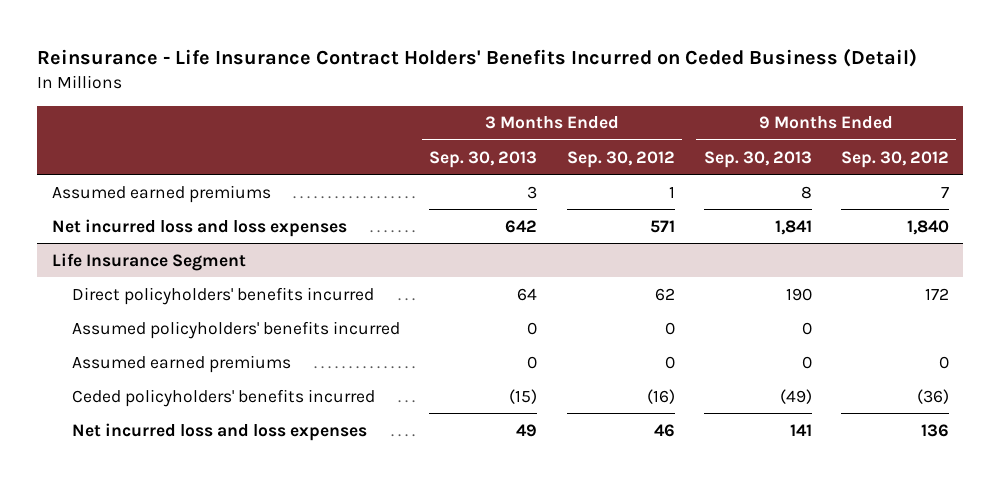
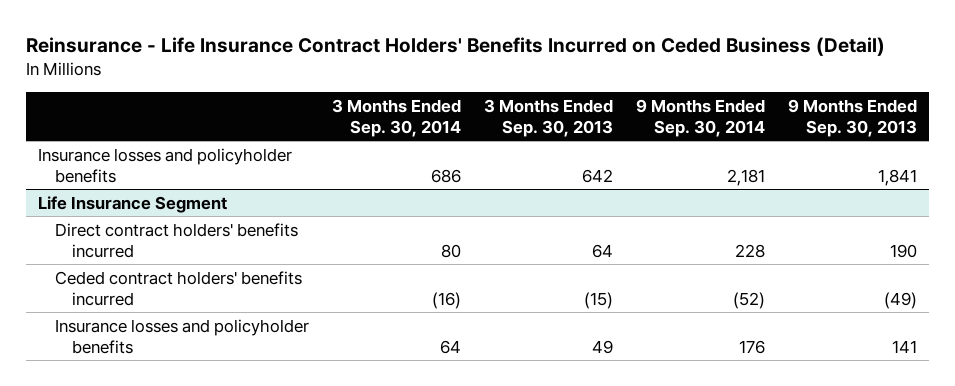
[566,150,675,168] Sep. 30, 2012 -> none
[840,150,949,168] Sep. 30, 2012 -> none
none -> [331,98,461,137] 3 Months Ended Sep. 30, 2014
none -> [636,98,766,137] 9 Months Ended Sep. 30, 2014
[51,184,271,203] Assumed earned premiums -> none
[51,218,347,237] Net incurred loss and loss expenses -> [37,147,292,183] Insurance losses and policyholder benefits
[72,320,401,339] Assumed policyholders' benefits incurred -> none
[72,354,292,373] Assumed earned premiums -> none
[72,286,375,305] Direct policyholders' benefits incurred -> [54,222,298,258] Direct contract holders' benefits incurred
[72,388,376,407] Ceded policyholders' benefits incurred -> [54,270,302,306] Ceded contract holders' benefits incurred
[72,422,368,441] Net incurred loss and loss expenses -> [54,318,309,354] Insurance losses and policyholder benefits

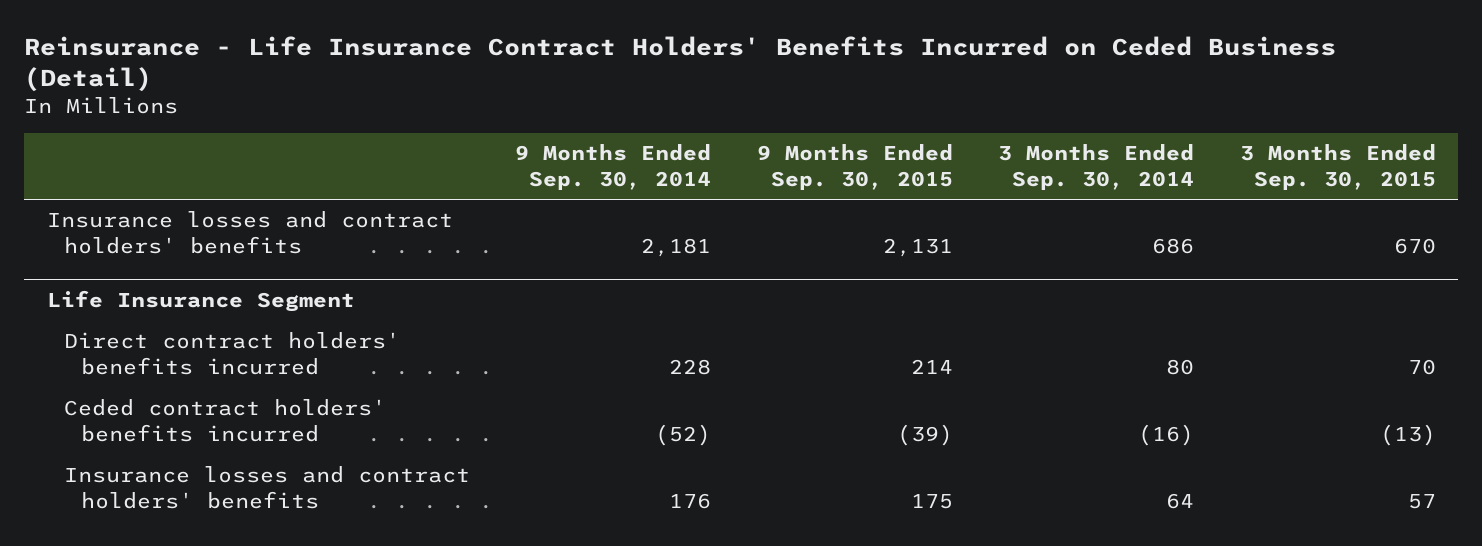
[483,98,613,137] 3 Months Ended Sep. 30, 2013 -> none
[788,98,918,137] 9 Months Ended Sep. 30, 2013 -> none
none -> [756,144,953,190] 9 Months Ended Sep. 30, 2015
none -> [1239,144,1436,190] 3 Months Ended Sep. 30, 2015
[37,147,292,183] Insurance losses and policyholder benefits -> [46,211,453,255] Insurance losses and contract holders' benefits
[54,318,309,354] Insurance losses and policyholder benefits -> [63,466,470,510] Insurance losses and contract holders' benefits

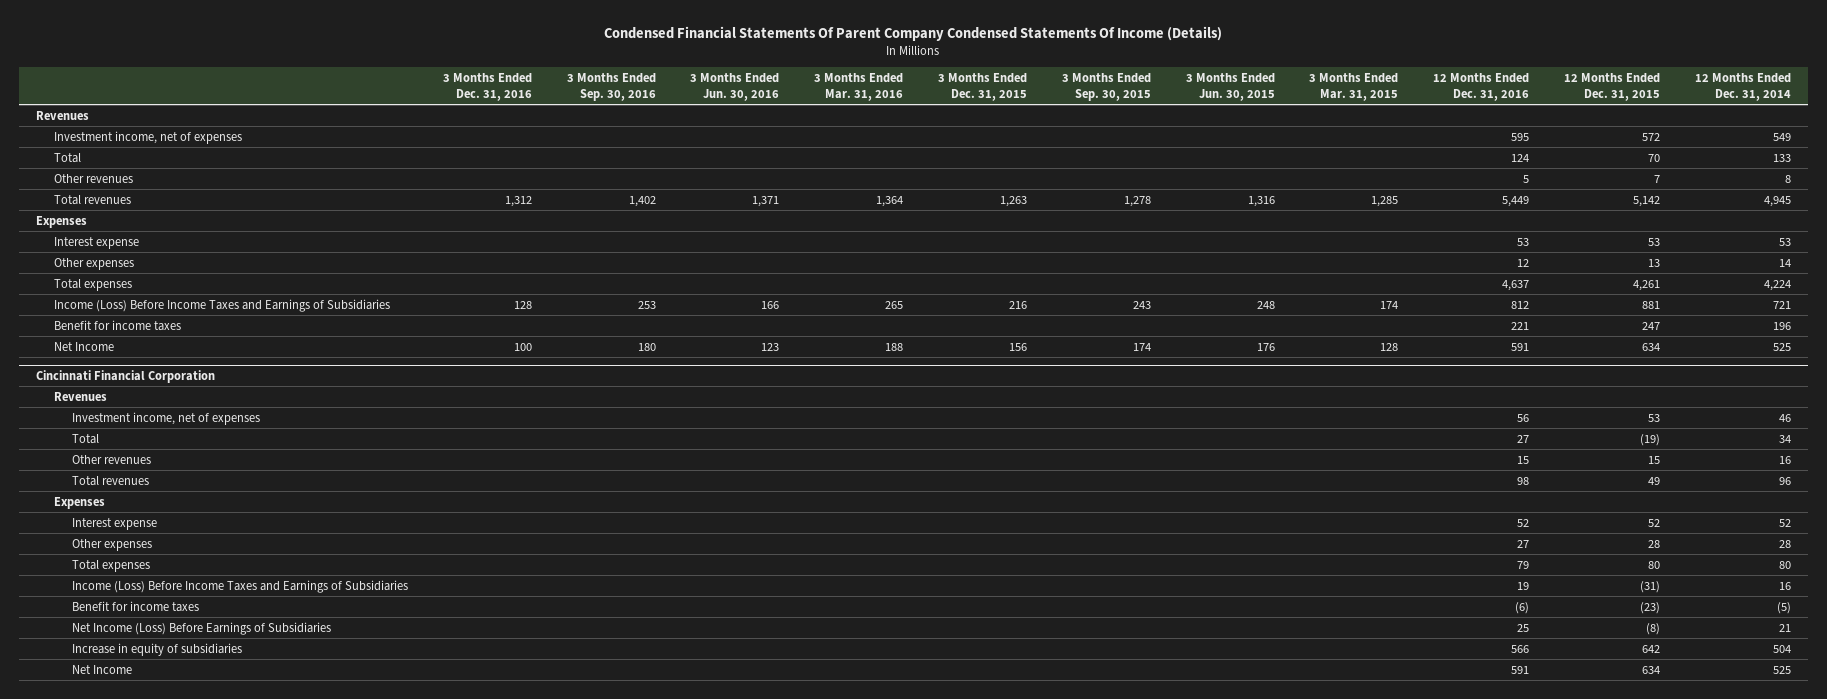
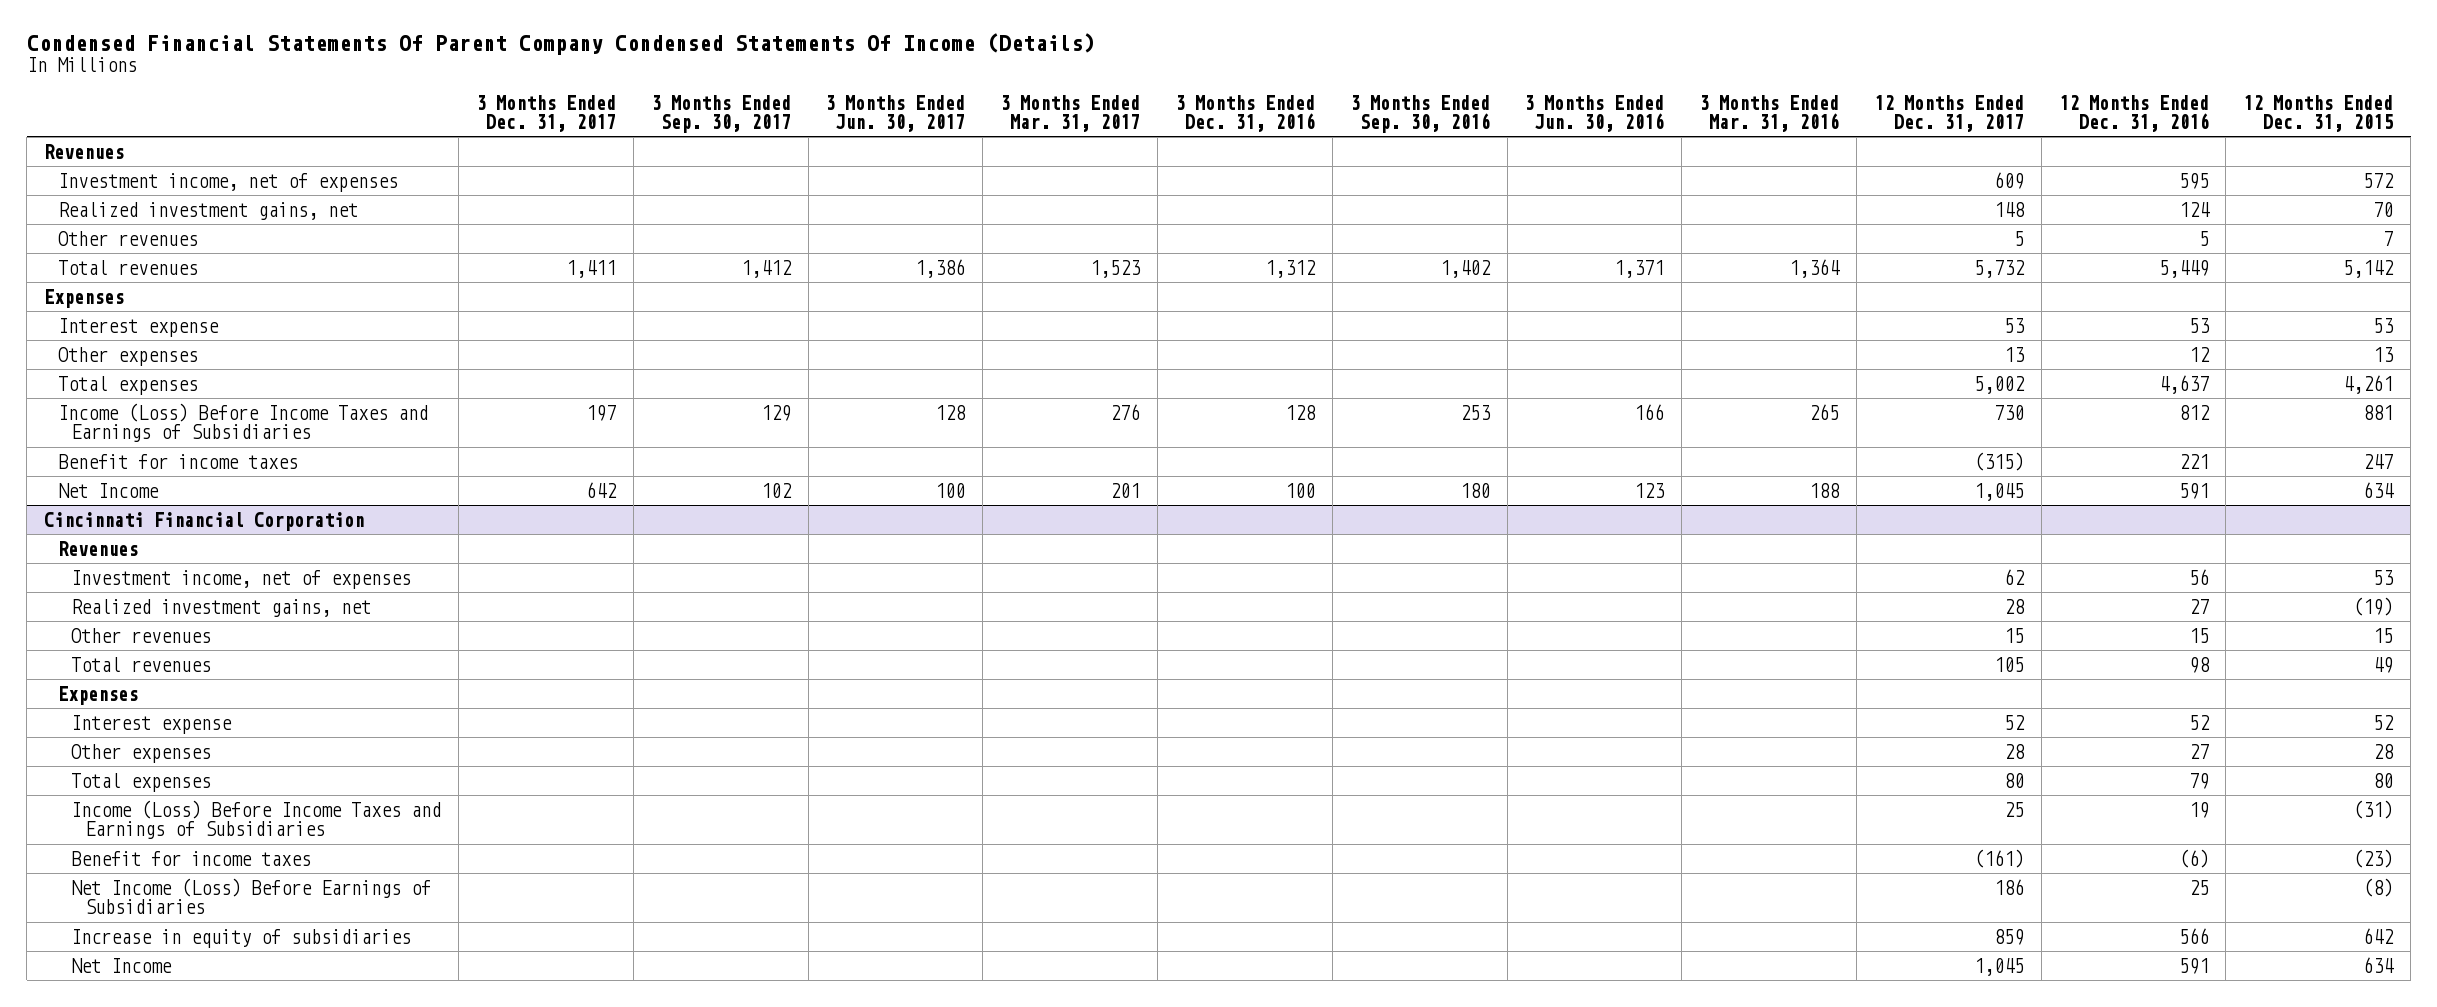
[937,72,1027,101] 3 Months Ended Dec. 31, 2015 -> none
[1061,72,1151,101] 3 Months Ended Sep. 30, 2015 -> none
[1185,72,1275,101] 3 Months Ended Jun. 30, 2015 -> none
[1309,72,1399,101] 3 Months Ended Mar. 31, 2015 -> none
[1694,72,1791,101] 12 Months Ended Dec. 31, 2014 -> none
none -> [476,94,617,133] 3 Months Ended Dec. 31, 2017
none -> [650,94,791,134] 3 Months Ended Sep. 30, 2017
none -> [825,94,966,133] 3 Months Ended Jun. 30, 2017
none -> [1000,94,1141,133] 3 Months Ended Mar. 31, 2017
none -> [1873,94,2024,133] 12 Months Ended Dec. 31, 2017
[53,152,81,163] Total -> [57,201,358,220] Realized investment gains, net
[71,433,99,444] Total -> [71,598,372,617] Realized investment gains, net

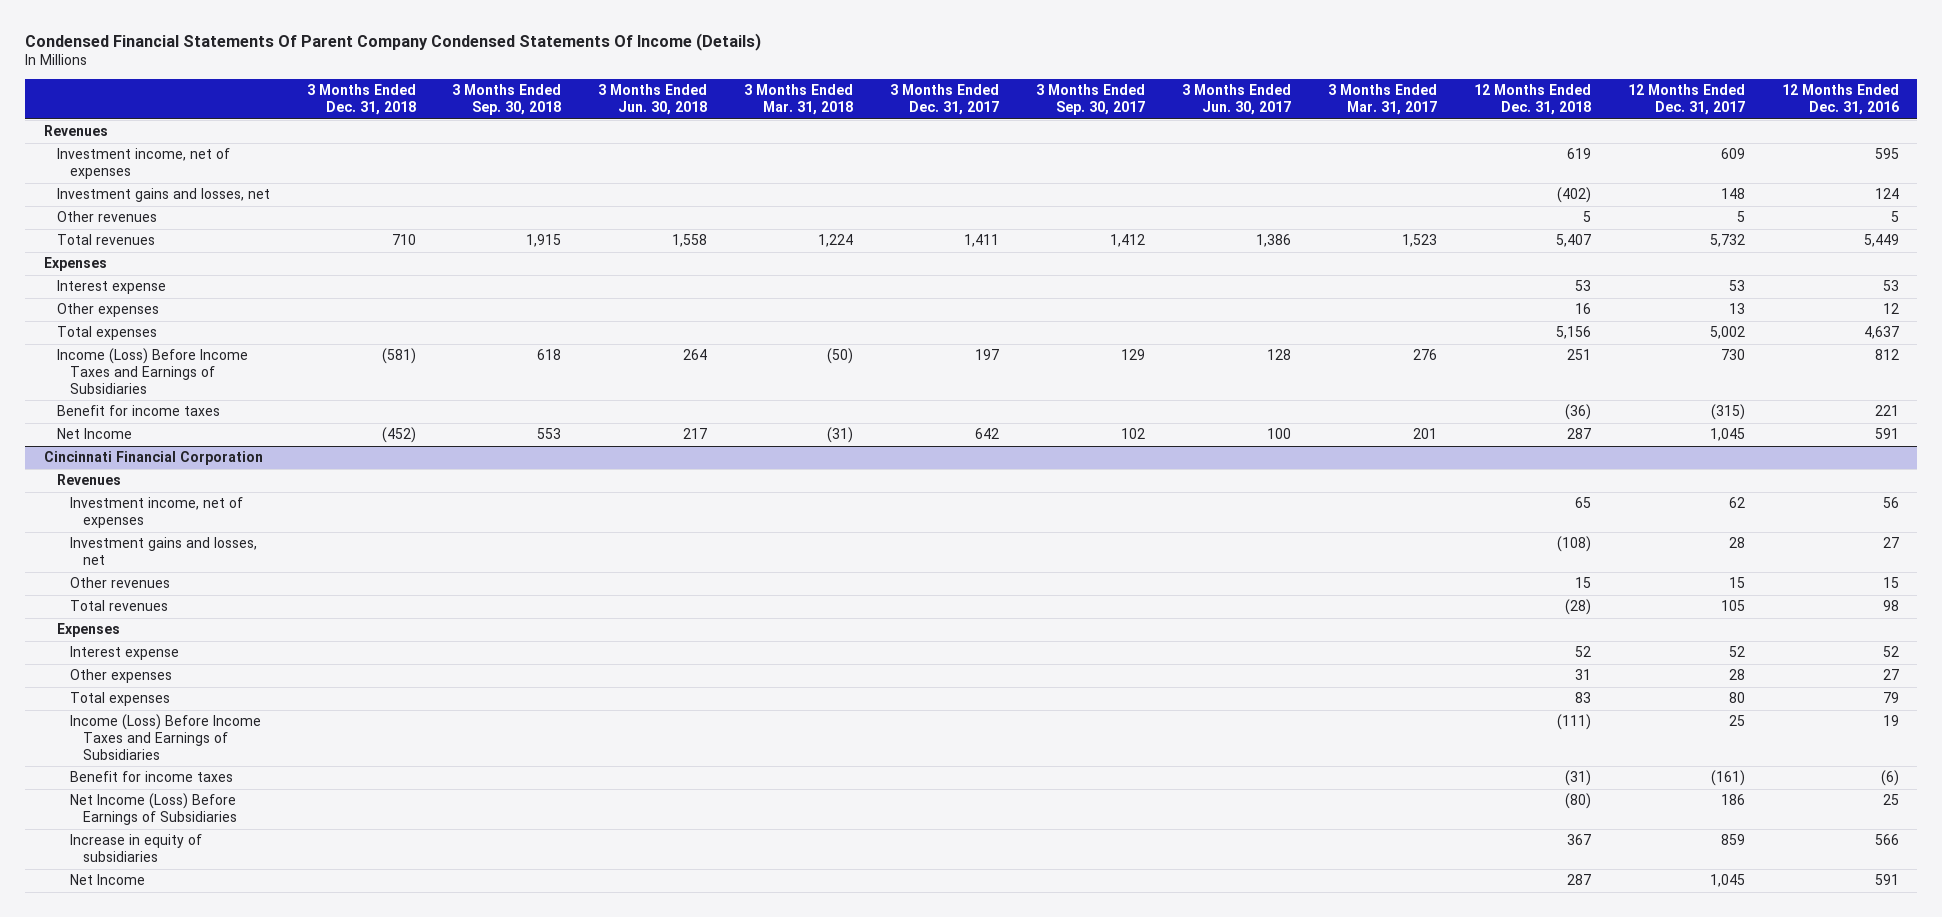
[1174,94,1315,133] 3 Months Ended Dec. 31, 2016 -> none
[1349,94,1490,134] 3 Months Ended Sep. 30, 2016 -> none
[1524,94,1665,133] 3 Months Ended Jun. 30, 2016 -> none
[1699,94,1840,133] 3 Months Ended Mar. 31, 2016 -> none
[2243,94,2394,133] 12 Months Ended Dec. 31, 2015 -> none
none -> [306,84,416,116] 3 Months Ended Dec. 31, 2018
none -> [452,84,562,116] 3 Months Ended Sep. 30, 2018
none -> [598,84,708,116] 3 Months Ended Jun. 30, 2018
none -> [744,84,854,116] 3 Months Ended Mar. 31, 2018
none -> [1473,84,1591,116] 12 Months Ended Dec. 31, 2018
[57,201,358,220] Realized investment gains, net -> [56,188,270,203] Investment gains and losses, net
[71,598,372,617] Realized investment gains, net -> [69,537,257,565] Investment gains and losses, net

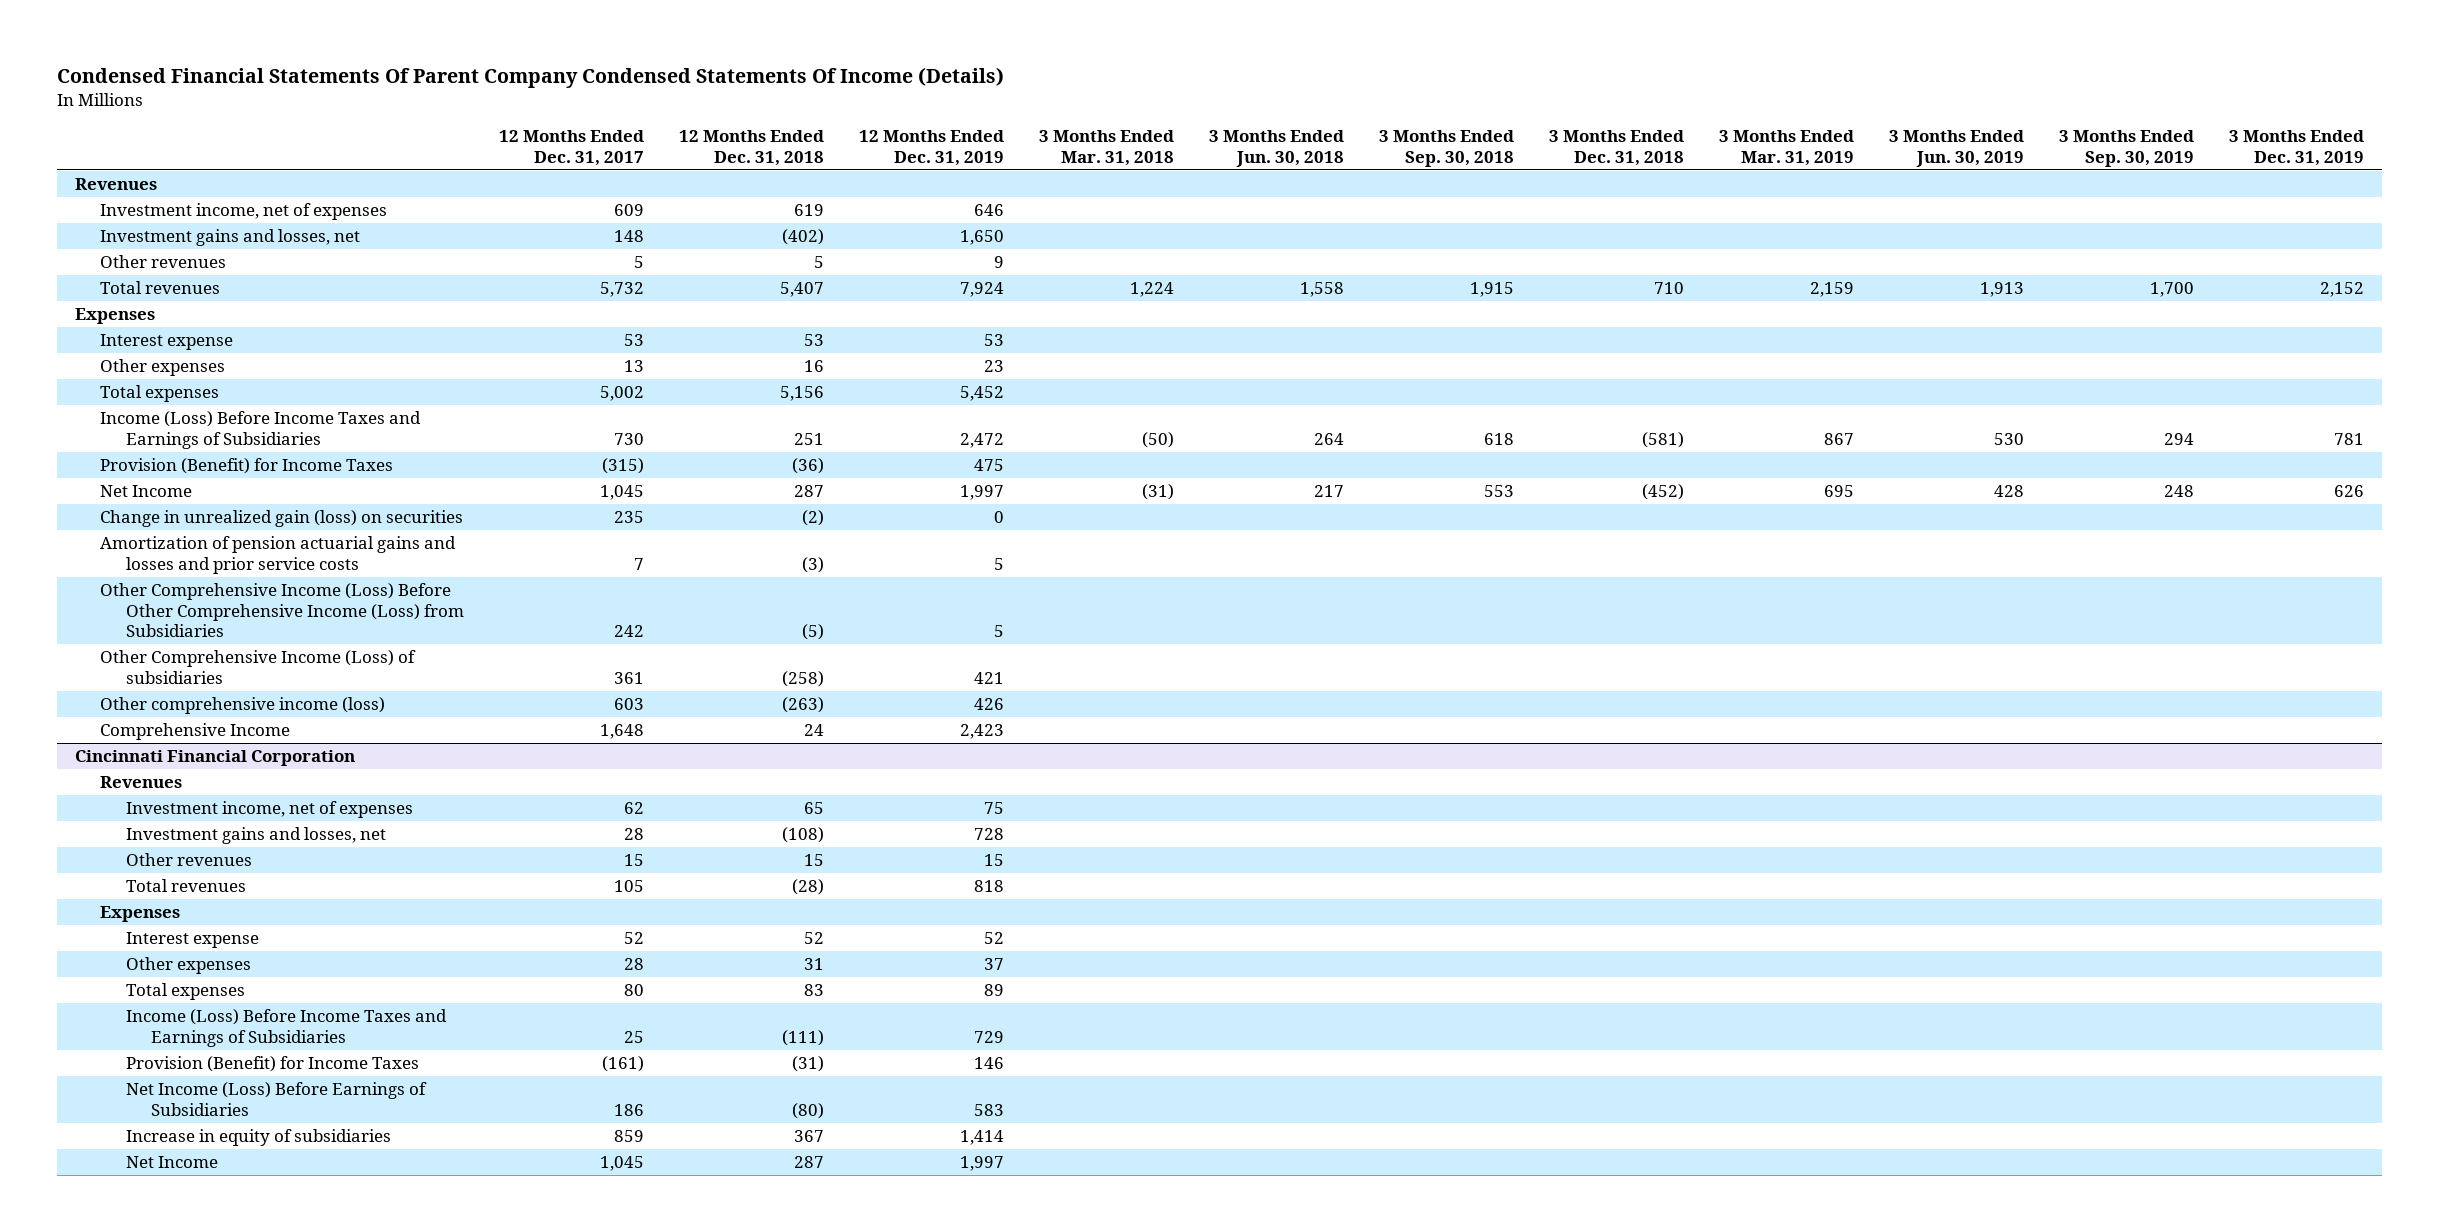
[890,84,1000,116] 3 Months Ended Dec. 31, 2017 -> none
[1036,84,1146,116] 3 Months Ended Sep. 30, 2017 -> none
[1182,84,1292,116] 3 Months Ended Jun. 30, 2017 -> none
[1327,84,1437,116] 3 Months Ended Mar. 31, 2017 -> none
[1781,84,1899,116] 12 Months Ended Dec. 31, 2016 -> none
none -> [858,130,1004,166] 12 Months Ended Dec. 31, 2019
none -> [1718,130,1854,166] 3 Months Ended Mar. 31, 2019
none -> [1888,130,2024,167] 3 Months Ended Jun. 30, 2019
none -> [2058,130,2194,167] 3 Months Ended Sep. 30, 2019
none -> [2228,130,2364,166] 3 Months Ended Dec. 31, 2019
[56,405,220,417] Benefit for income taxes -> [100,458,394,475] Provision (Benefit) for Income Taxes
none -> [100,510,464,528] Change in unrealized gain (loss) on securities
none -> [100,536,457,574] Amortization of pension actuarial gains and losses and prior service costs
none -> [100,583,464,638] Other Comprehensive Income (Loss) Before Other Comprehensive Income (Loss) from Subsidiaries
none -> [100,650,417,684] Other Comprehensive Income (Loss) of subsidiaries
none -> [100,697,386,715] Other comprehensive income (loss)
none -> [100,723,291,741] Comprehensive Income
[69,771,233,783] Benefit for income taxes -> [125,1056,419,1073] Provision (Benefit) for Income Taxes

